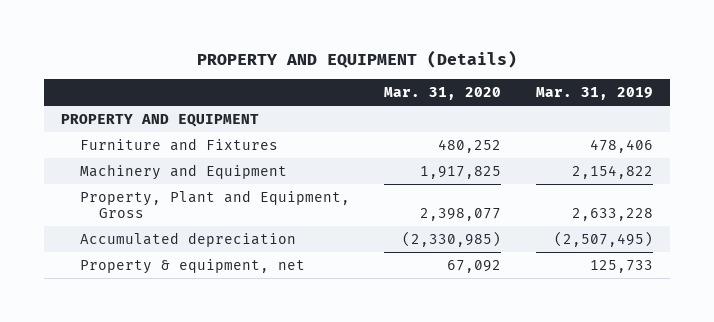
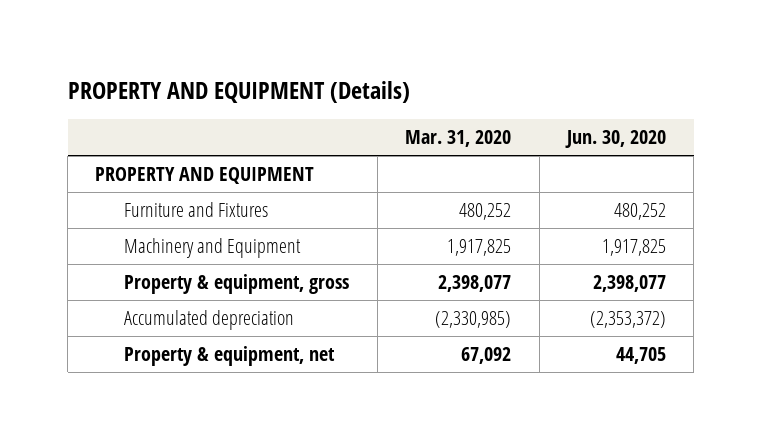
[535,87,653,101] Mar. 31, 2019 -> none
none -> [564,130,666,149] Jun. 30, 2020
[79,189,350,219] Property, Plant and Equipment, Gross -> [124,274,350,295] Property & equipment, gross

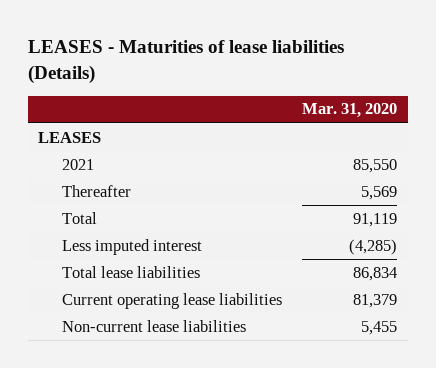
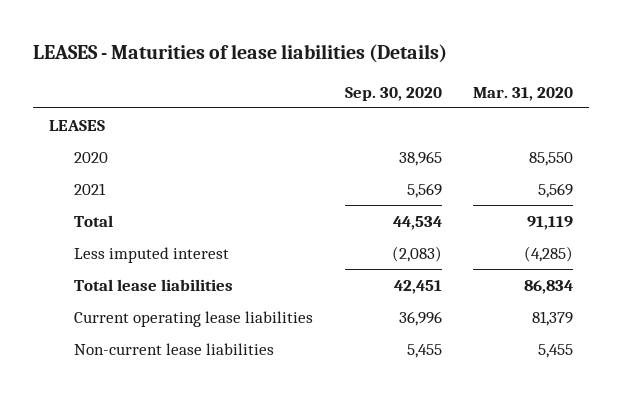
none -> [344,86,442,101] Sep. 30, 2020
[61,184,131,197] Thereafter -> none
none -> [73,151,108,163] 2020
[353,158,398,173] 85,550 -> [538,182,574,198] 5,569

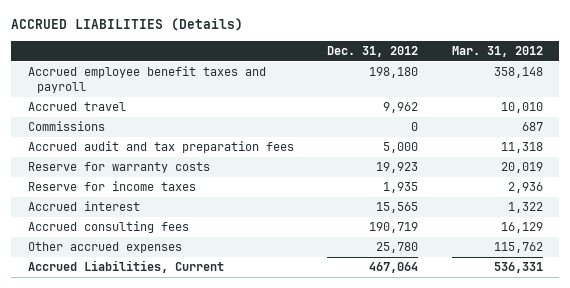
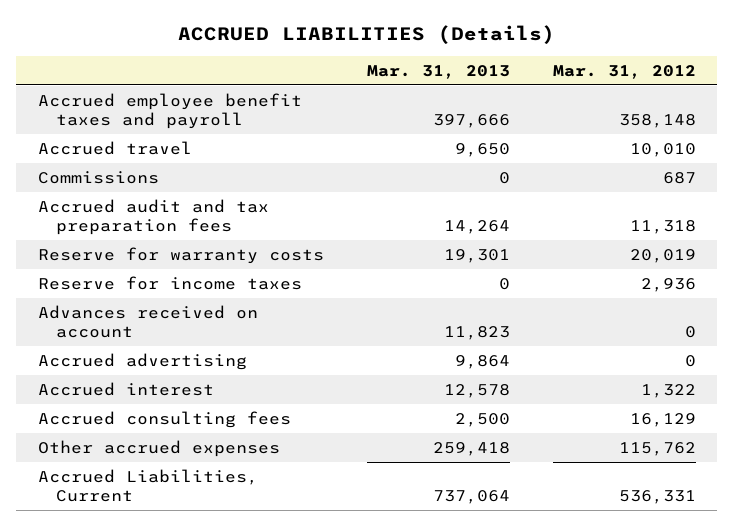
[327,45,419,57] Dec. 31, 2012 -> none
none -> [366,64,510,79] Mar. 31, 2013
none -> [37,304,258,338] Advances received on account
none -> [37,352,247,370] Accrued advertising

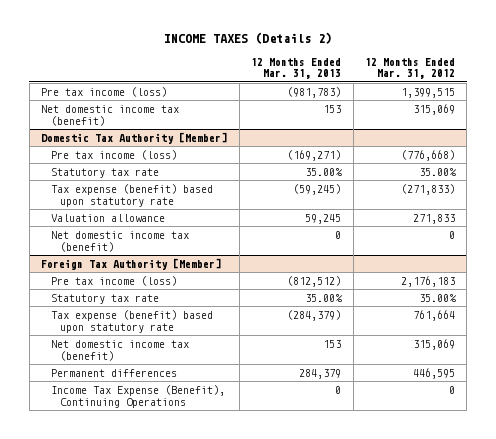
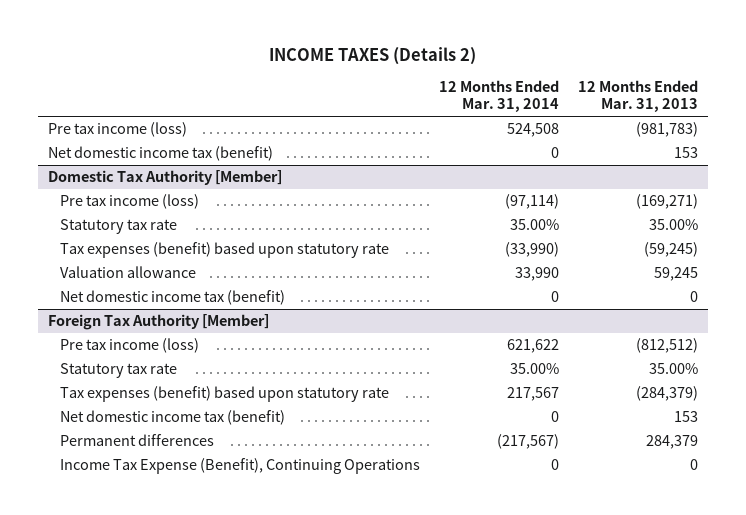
[364,57,455,80] 12 Months Ended Mar. 31, 2012 -> none
none -> [439,80,560,113] 12 Months Ended Mar. 31, 2014
[50,183,213,207] Tax expense (benefit) based upon statutory rate -> [60,242,390,259] Tax expenses (benefit) based upon statutory rate
[50,309,213,333] Tax expense (benefit) based upon statutory rate -> [60,386,390,403] Tax expenses (benefit) based upon statutory rate

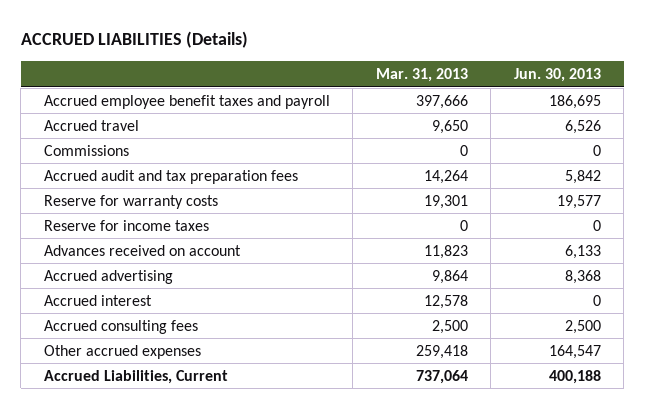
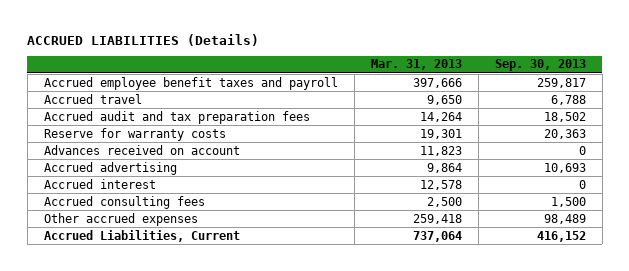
[513,67,601,82] Jun. 30, 2013 -> none
none -> [494,59,586,72] Sep. 30, 2013
[43,144,129,156] Commissions -> none
[43,219,209,231] Reserve for income taxes -> none

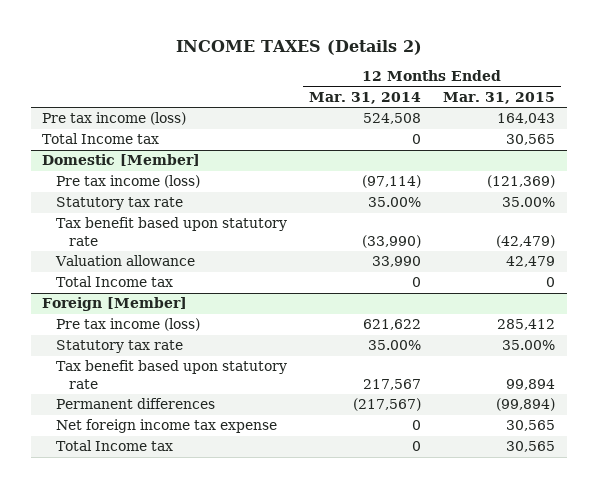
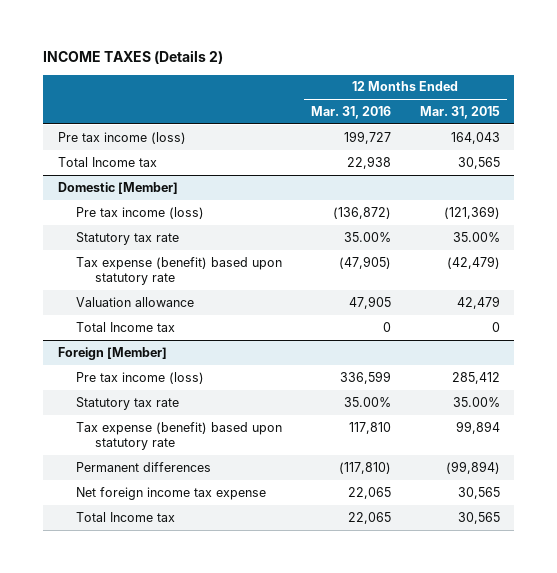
[308,91,421,104] Mar. 31, 2014 -> none
none -> [311,106,392,120] Mar. 31, 2016
[55,217,287,246] Tax benefit based upon statutory rate -> [76,256,283,286] Tax expense (benefit) based upon statutory rate
[55,360,287,389] Tax benefit based upon statutory rate -> [76,421,283,451] Tax expense (benefit) based upon statutory rate

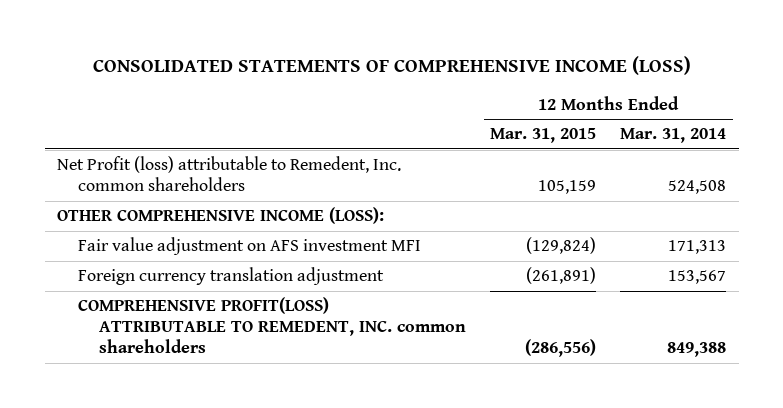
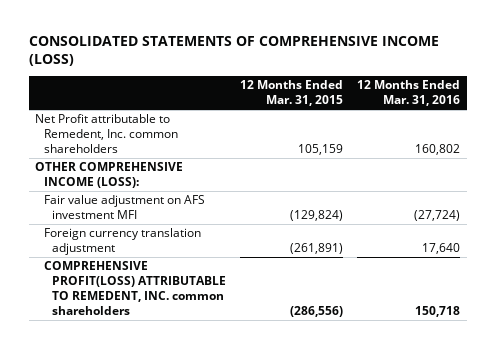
[620,128,727,144] Mar. 31, 2014 -> none
none -> [357,80,461,107] 12 Months Ended Mar. 31, 2016
[56,156,401,192] Net Profit (loss) attributable to Remedent, Inc. common shareholders -> [35,114,178,153] Net Profit attributable to Remedent, Inc. common shareholders

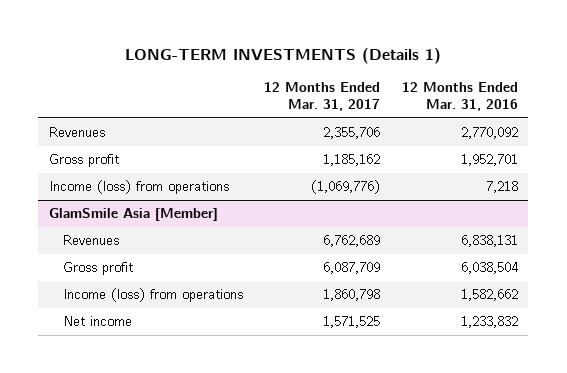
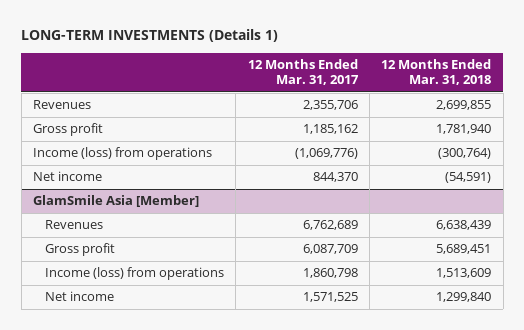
[401,82,518,111] 12 Months Ended Mar. 31, 2016 -> none
none -> [381,58,492,86] 12 Months Ended Mar. 31, 2018
none -> [33,171,103,182] Net income

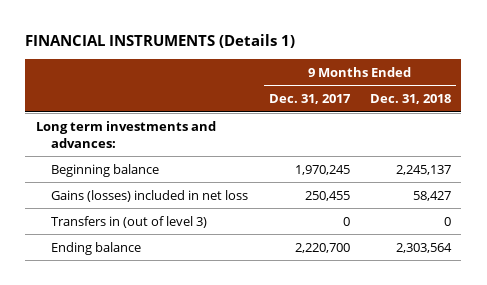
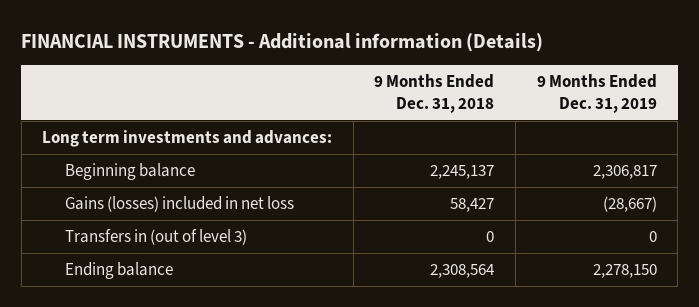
[25,34,296,49] FINANCIAL INSTRUMENTS (Details 1) -> [21,32,544,52] FINANCIAL INSTRUMENTS - Additional information (Details)
[268,94,351,105] Dec. 31, 2017 -> none
none -> [536,74,657,113] 9 Months Ended Dec. 31, 2019
[396,242,453,253] 2,303,564 -> [430,264,495,279] 2,308,564

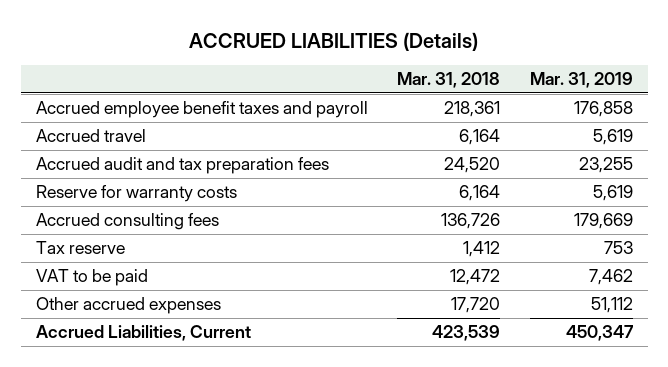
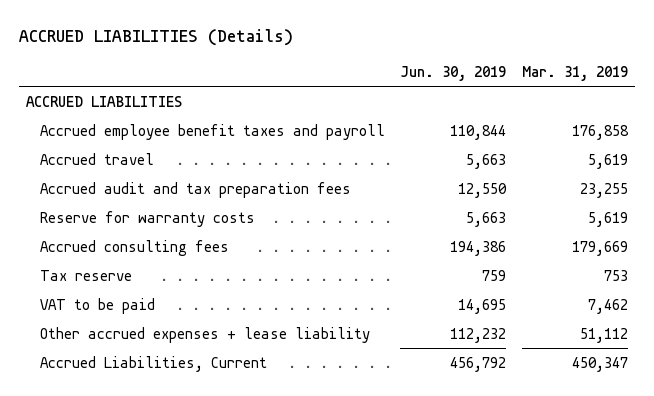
[397,72,501,89] Mar. 31, 2018 -> none
none -> [400,65,507,81] Jun. 30, 2019
none -> [26,95,183,107] ACCRUED LIABILITIES
[35,297,221,315] Other accrued expenses -> [39,326,370,343] Other accrued expenses + lease liability

